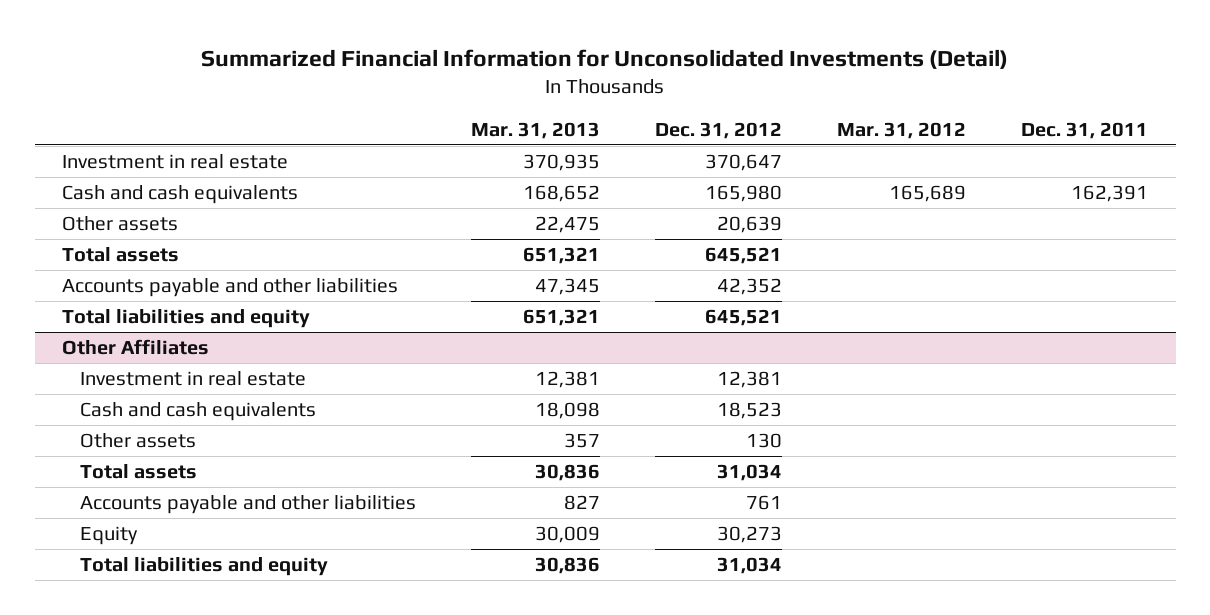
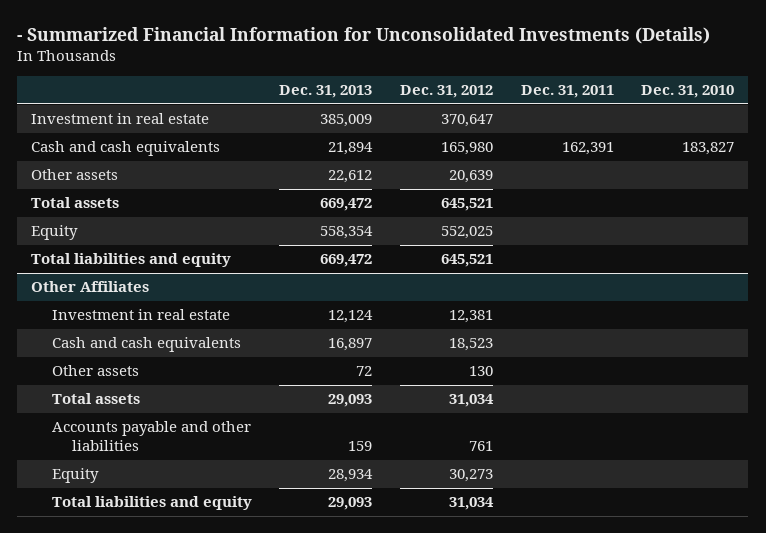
[201,49,1009,70] Summarized Financial Information for Unconsolidated Investments (Detail) -> [17,26,711,44] - Summarized Financial Information for Unconsolidated Investments (Details)
[470,121,600,139] Mar. 31, 2013 -> none
[837,121,967,139] Mar. 31, 2012 -> none
none -> [279,85,373,99] Dec. 31, 2013
none -> [641,85,735,99] Dec. 31, 2010
[62,278,399,298] Accounts payable and other liabilities -> none
none -> [31,225,79,241] Equity

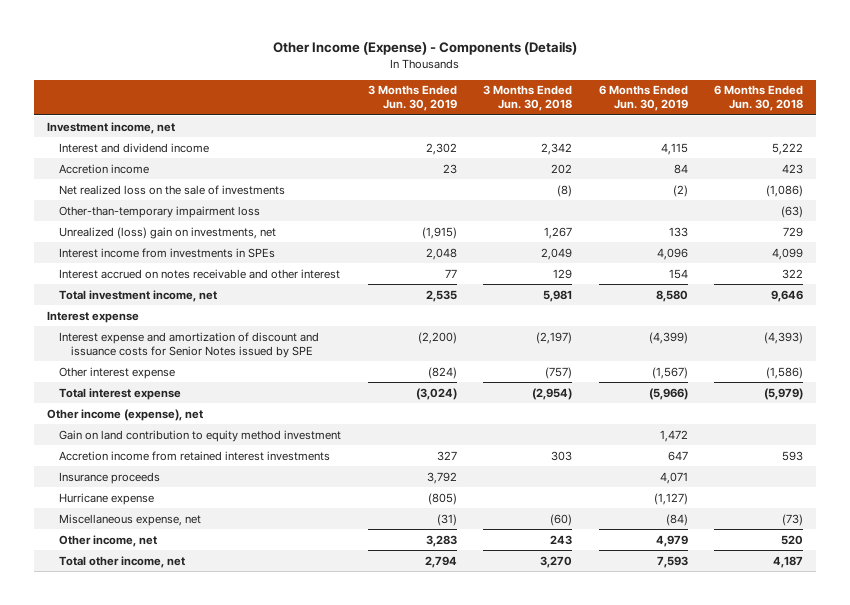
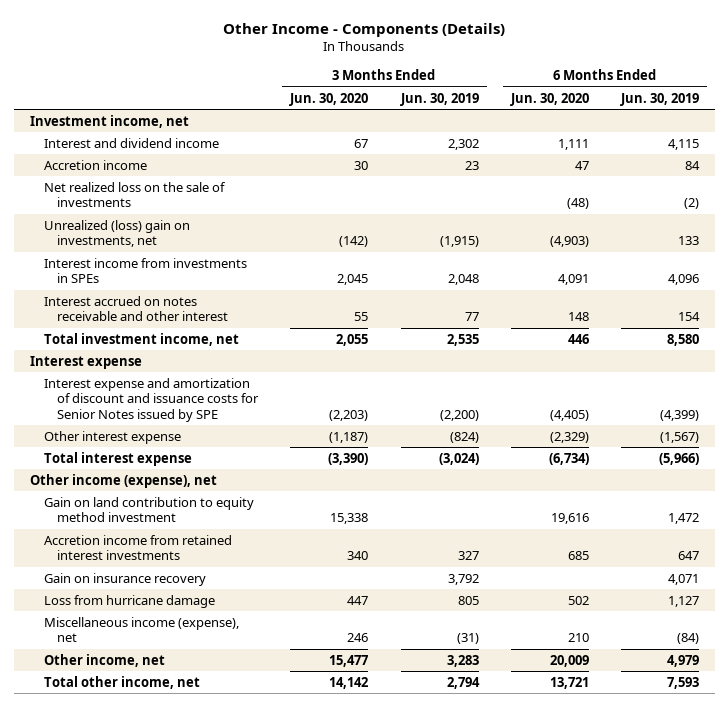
[273,41,578,56] Other Income (Expense) - Components (Details) -> [223,22,506,37] Other Income - Components (Details)
[483,85,573,112] 3 Months Ended Jun. 30, 2018 -> none
[714,85,804,112] 6 Months Ended Jun. 30, 2018 -> none
none -> [289,92,369,106] Jun. 30, 2020
none -> [509,92,589,106] Jun. 30, 2020
[59,205,261,218] Other-than-temporary impairment loss -> none
[59,471,161,484] Insurance proceeds -> [43,572,206,586] Gain on insurance recovery
[59,492,155,505] Hurricane expense -> [43,594,215,608] Loss from hurricane damage
[427,492,457,505] (805) -> [457,595,479,605] 805
[653,492,688,505] (1,127) -> [667,595,699,607] 1,127
[59,513,202,526] Miscellaneous expense, net -> [43,616,239,643] Miscellaneous income (expense), net

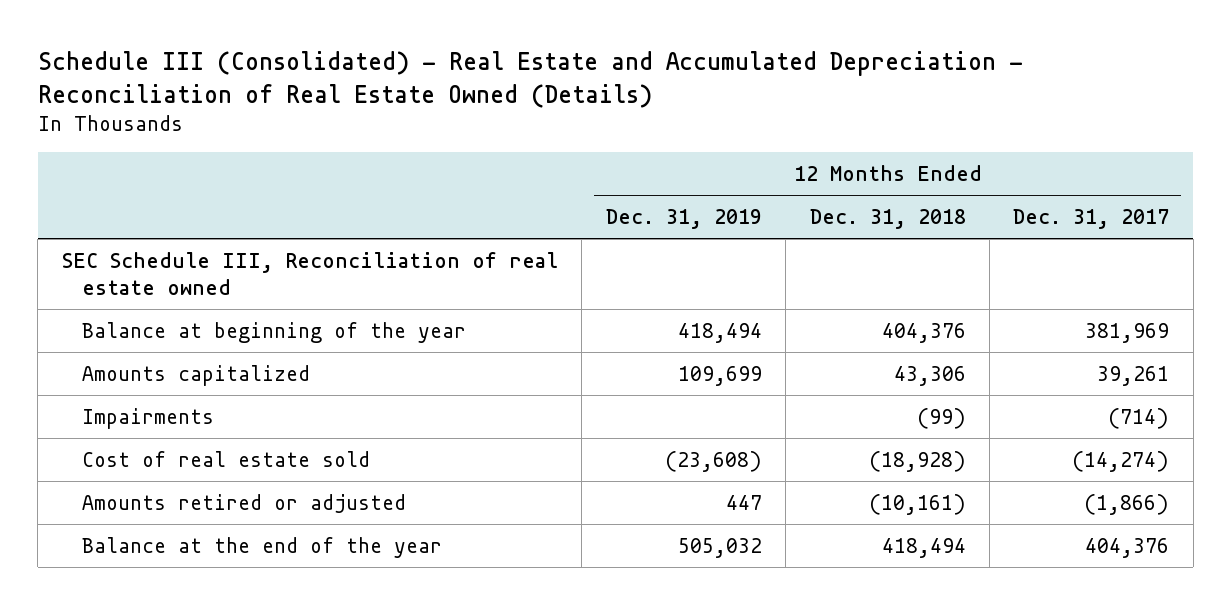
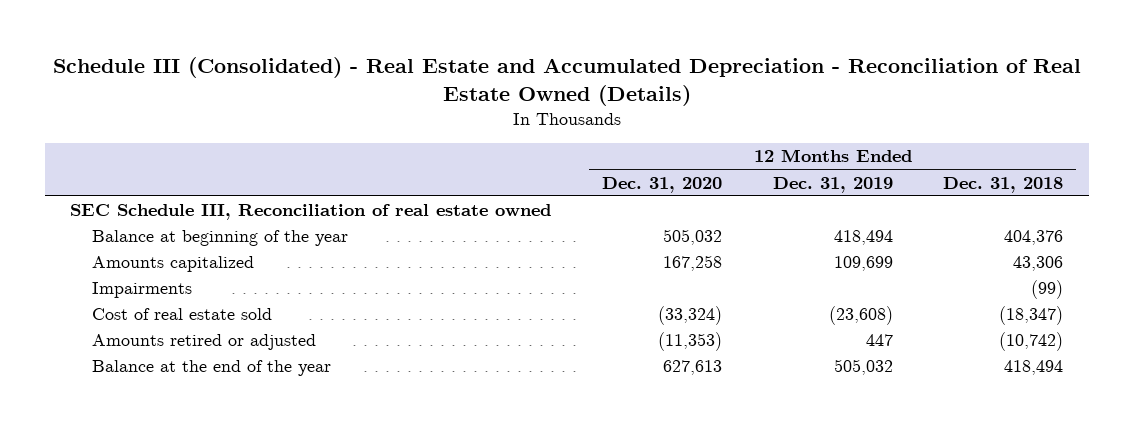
[1013,208,1170,229] Dec. 31, 2017 -> none
none -> [602,176,723,193] Dec. 31, 2020
[868,450,966,472] (18,928) -> [999,306,1064,326] (18,347)
[868,493,966,515] (10,161) -> [999,332,1064,352] (10,742)

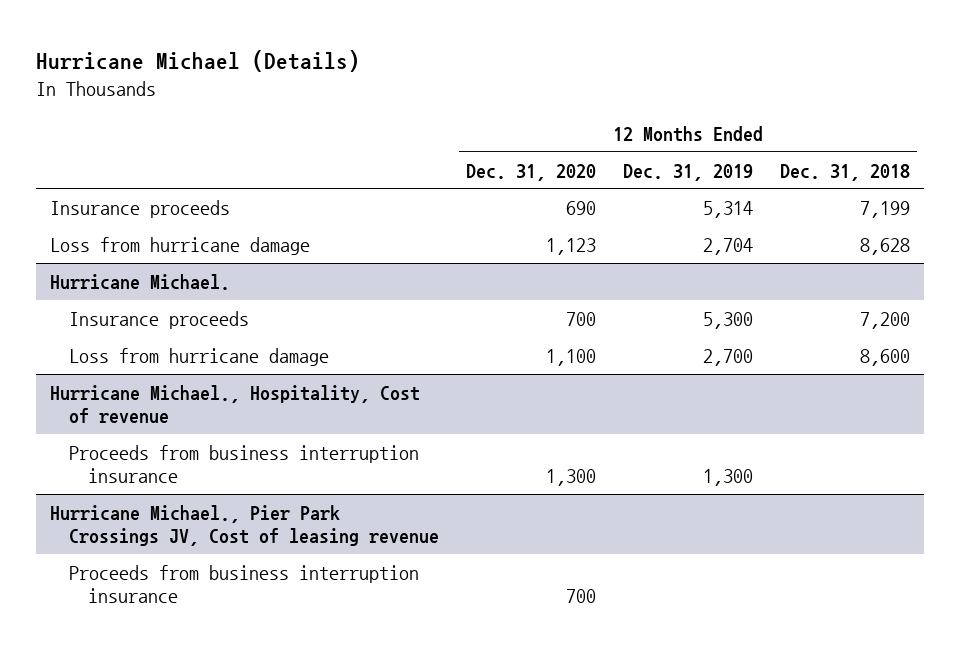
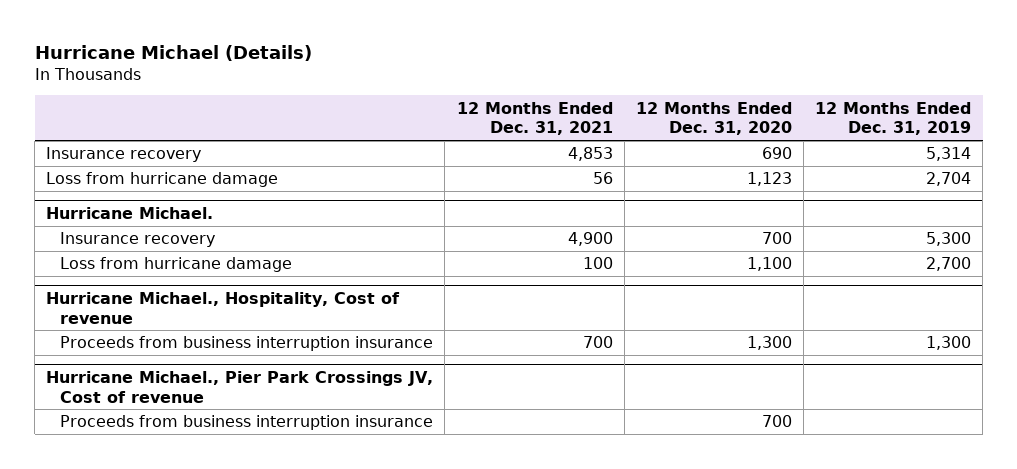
[780,163,911,181] Dec. 31, 2018 -> none
none -> [456,101,613,136] 12 Months Ended Dec. 31, 2021
[49,199,230,218] Insurance proceeds -> [46,147,202,163] Insurance recovery
[68,310,249,329] Insurance proceeds -> [59,232,215,248] Insurance recovery
[49,504,439,547] Hurricane Michael., Pier Park Crossings JV, Cost of leasing revenue -> [46,370,434,403] Hurricane Michael., Pier Park Crossings JV, Cost of revenue

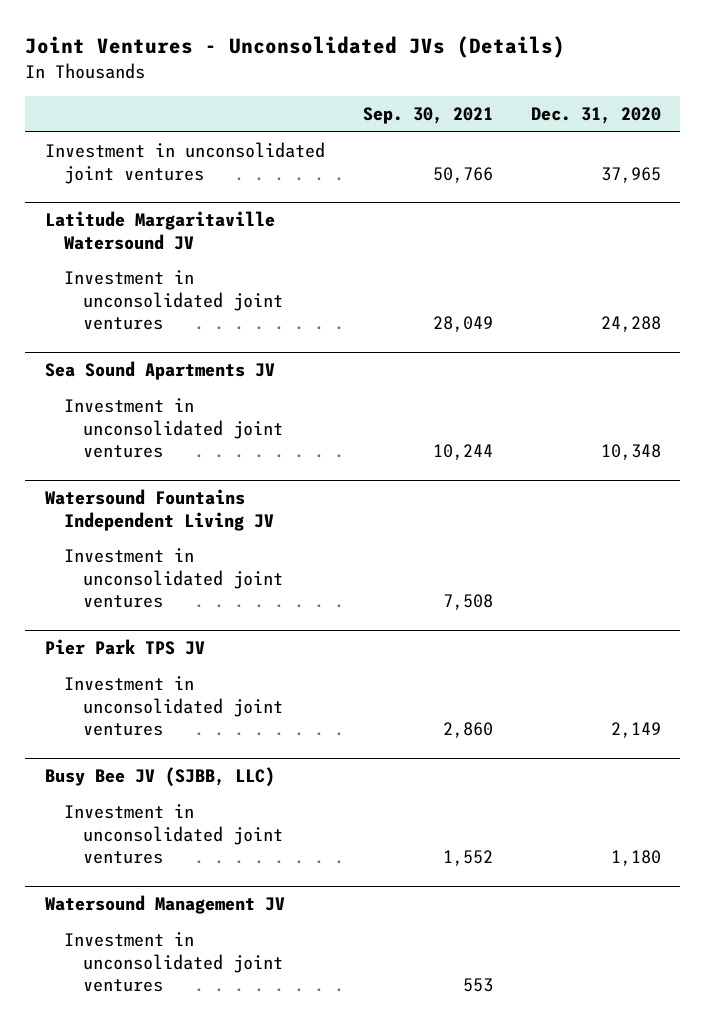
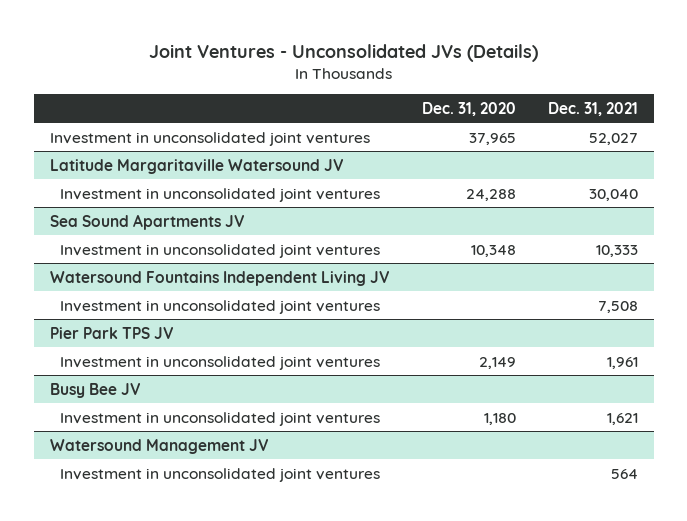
[362,107,493,125] Sep. 30, 2021 -> none
none -> [547,101,638,116] Dec. 31, 2021
[44,767,275,788] Busy Bee JV (SJBB, LLC) -> [49,382,141,398] Busy Bee JV

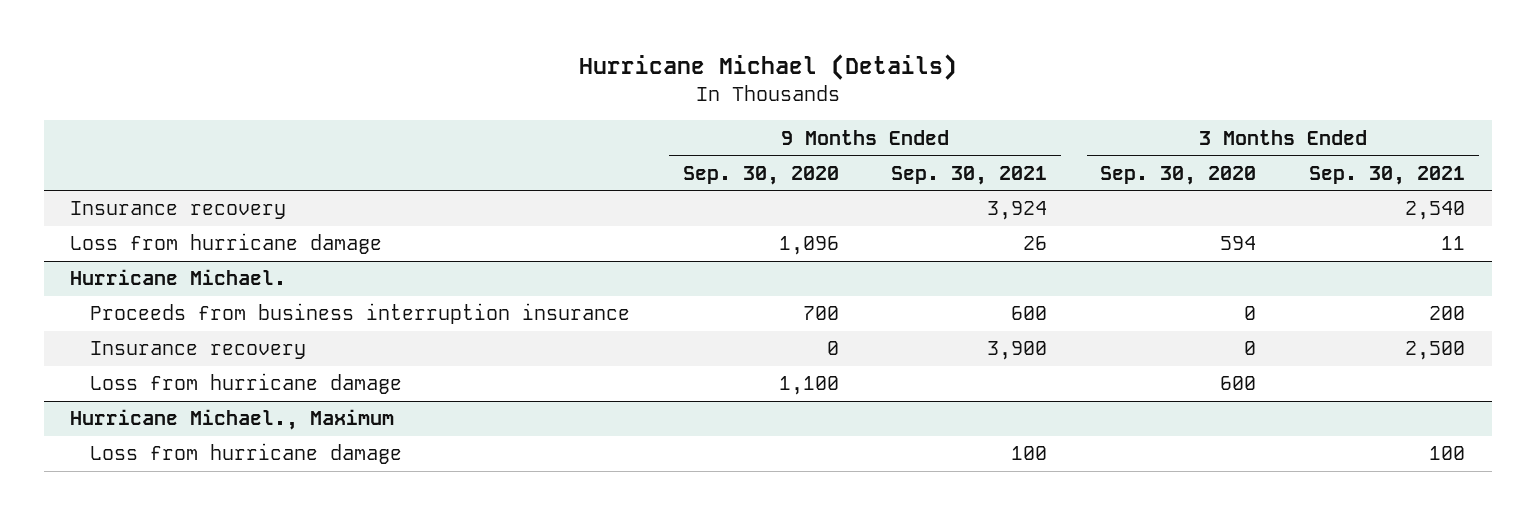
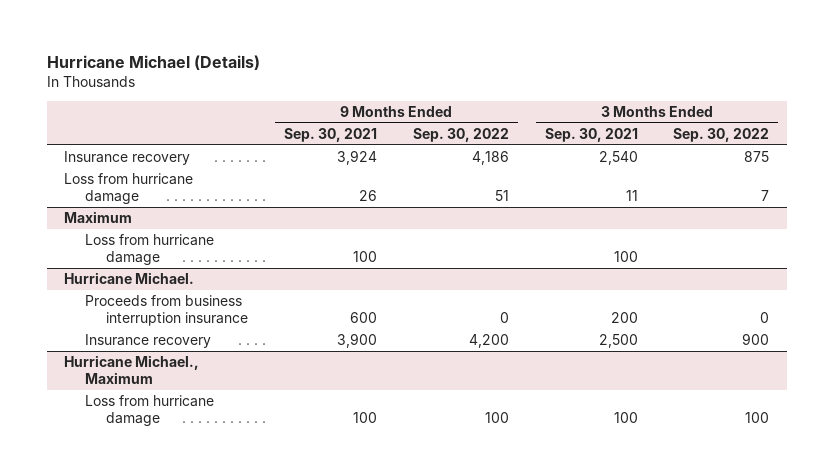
[682,165,839,185] Sep. 30, 2020 -> none
[1100,165,1257,185] Sep. 30, 2020 -> none
none -> [412,127,509,142] Sep. 30, 2022
none -> [673,127,770,142] Sep. 30, 2022
none -> [64,211,133,224] Maximum
none -> [85,234,215,265] Loss from hurricane damage
[89,373,402,395] Loss from hurricane damage -> none

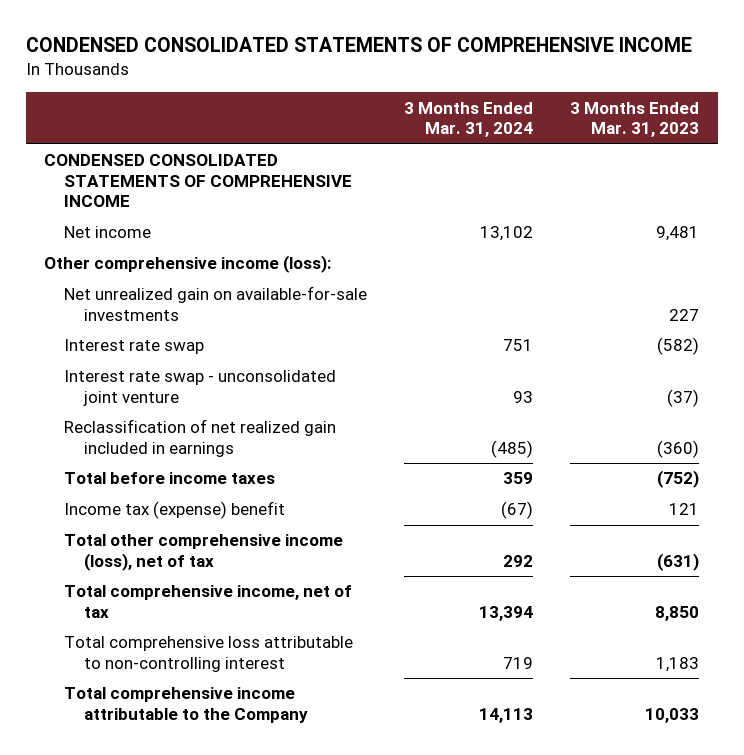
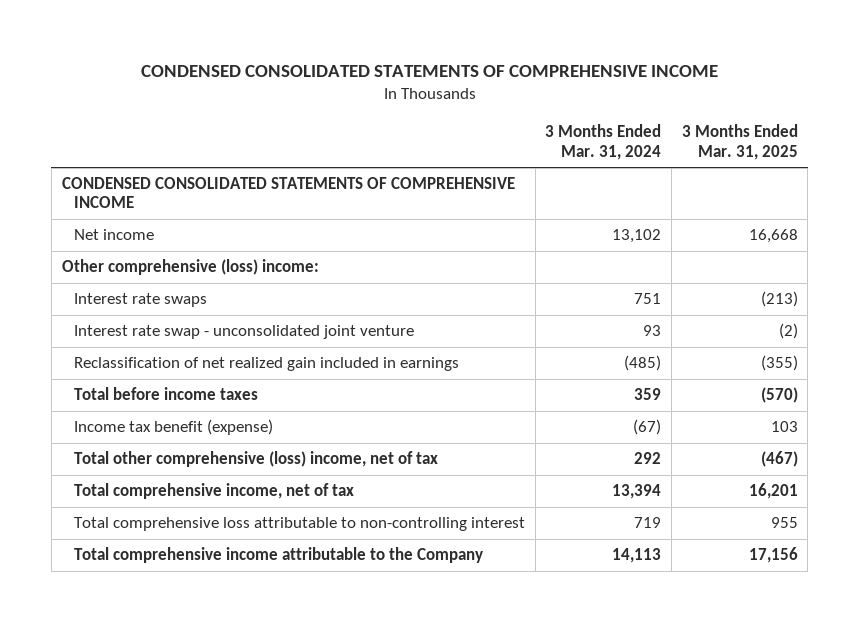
[570,101,700,138] 3 Months Ended Mar. 31, 2023 -> none
none -> [681,124,798,160] 3 Months Ended Mar. 31, 2025
[64,286,368,321] Net unrealized gain on available-for-sale investments -> none
[44,255,332,274] Other comprehensive income (loss): -> [61,259,319,276] Other comprehensive (loss) income:
[64,339,205,355] Interest rate swap -> [74,293,208,308] Interest rate swaps
[64,501,286,520] Income tax (expense) benefit -> [74,419,274,436] Income tax benefit (expense)
[64,534,344,571] Total other comprehensive income (loss), net of tax -> [74,451,439,468] Total other comprehensive (loss) income, net of tax

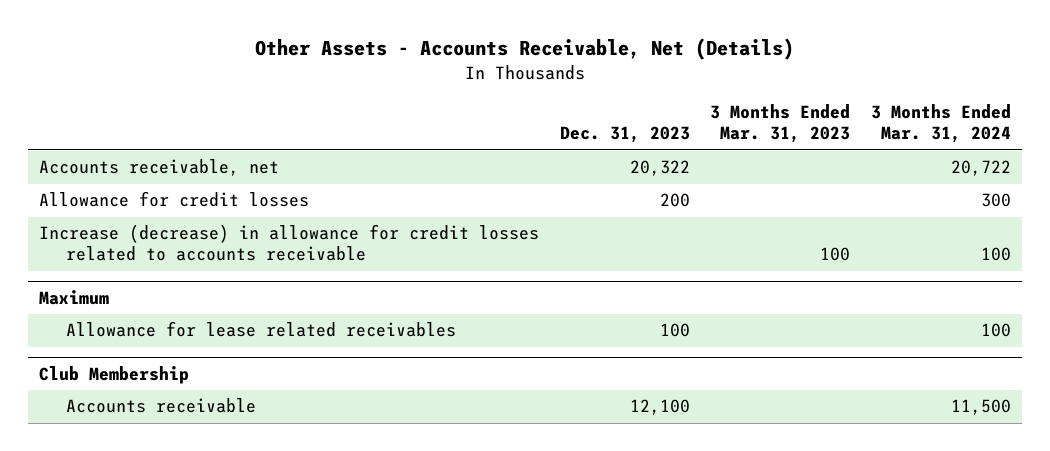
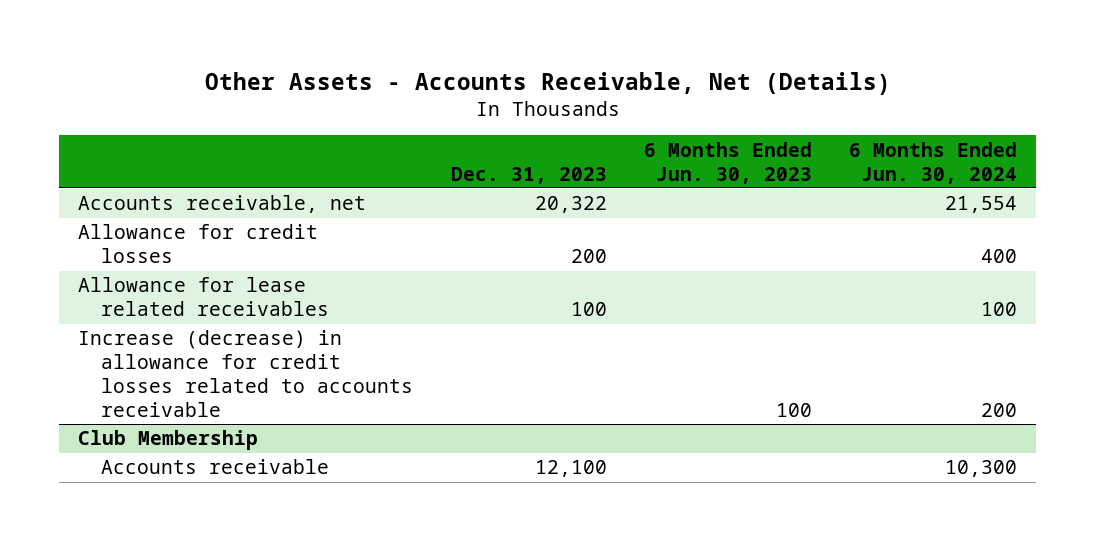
[710,104,851,144] 3 Months Ended Mar. 31, 2023 -> none
[871,104,1012,144] 3 Months Ended Mar. 31, 2024 -> none
none -> [644,141,813,184] 6 Months Ended Jun. 30, 2023
none -> [849,141,1018,184] 6 Months Ended Jun. 30, 2024
[38,289,109,305] Maximum -> none
[38,224,539,262] Increase (decrease) in allowance for credit losses related to accounts receivable -> [77,330,414,417] Increase (decrease) in allowance for credit losses related to accounts receivable

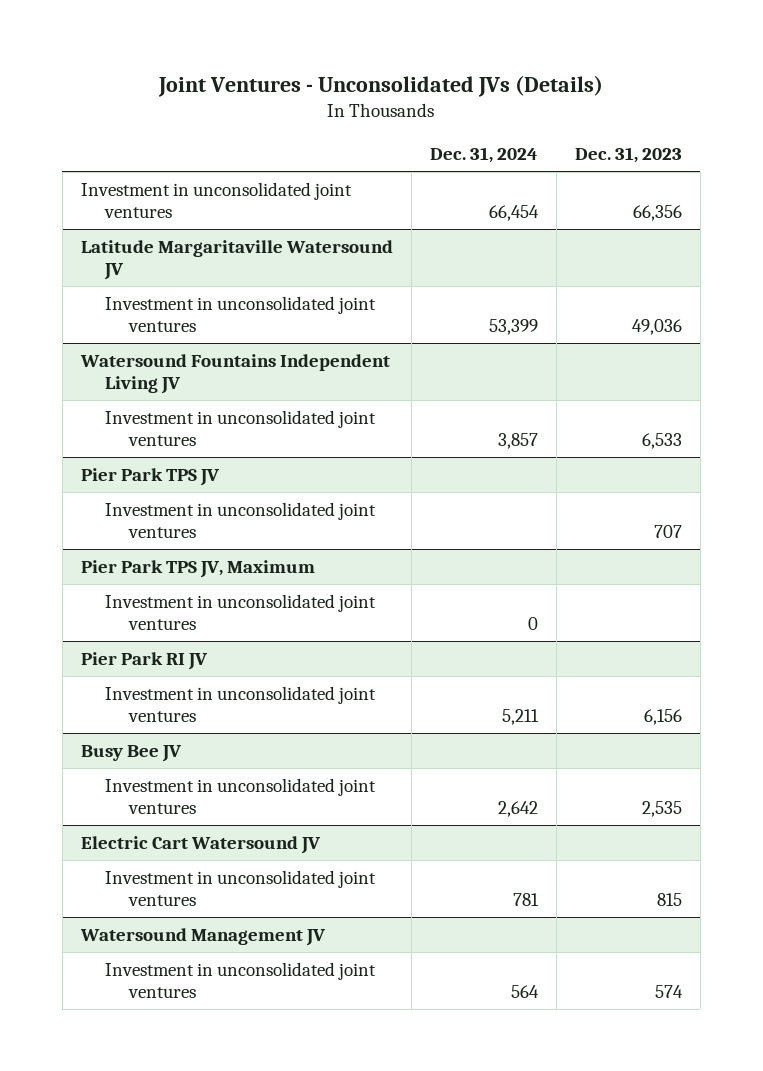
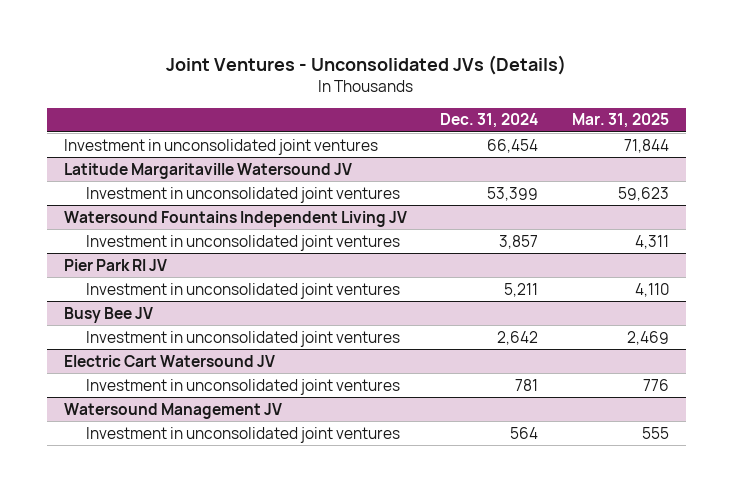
[574,147,682,164] Dec. 31, 2023 -> none
none -> [571,113,669,129] Mar. 31, 2025
[80,467,220,486] Pier Park TPS JV -> none
[105,501,377,538] Investment in unconsolidated joint ventures -> none
[80,559,315,578] Pier Park TPS JV, Maximum -> none
[105,593,377,630] Investment in unconsolidated joint ventures -> none

